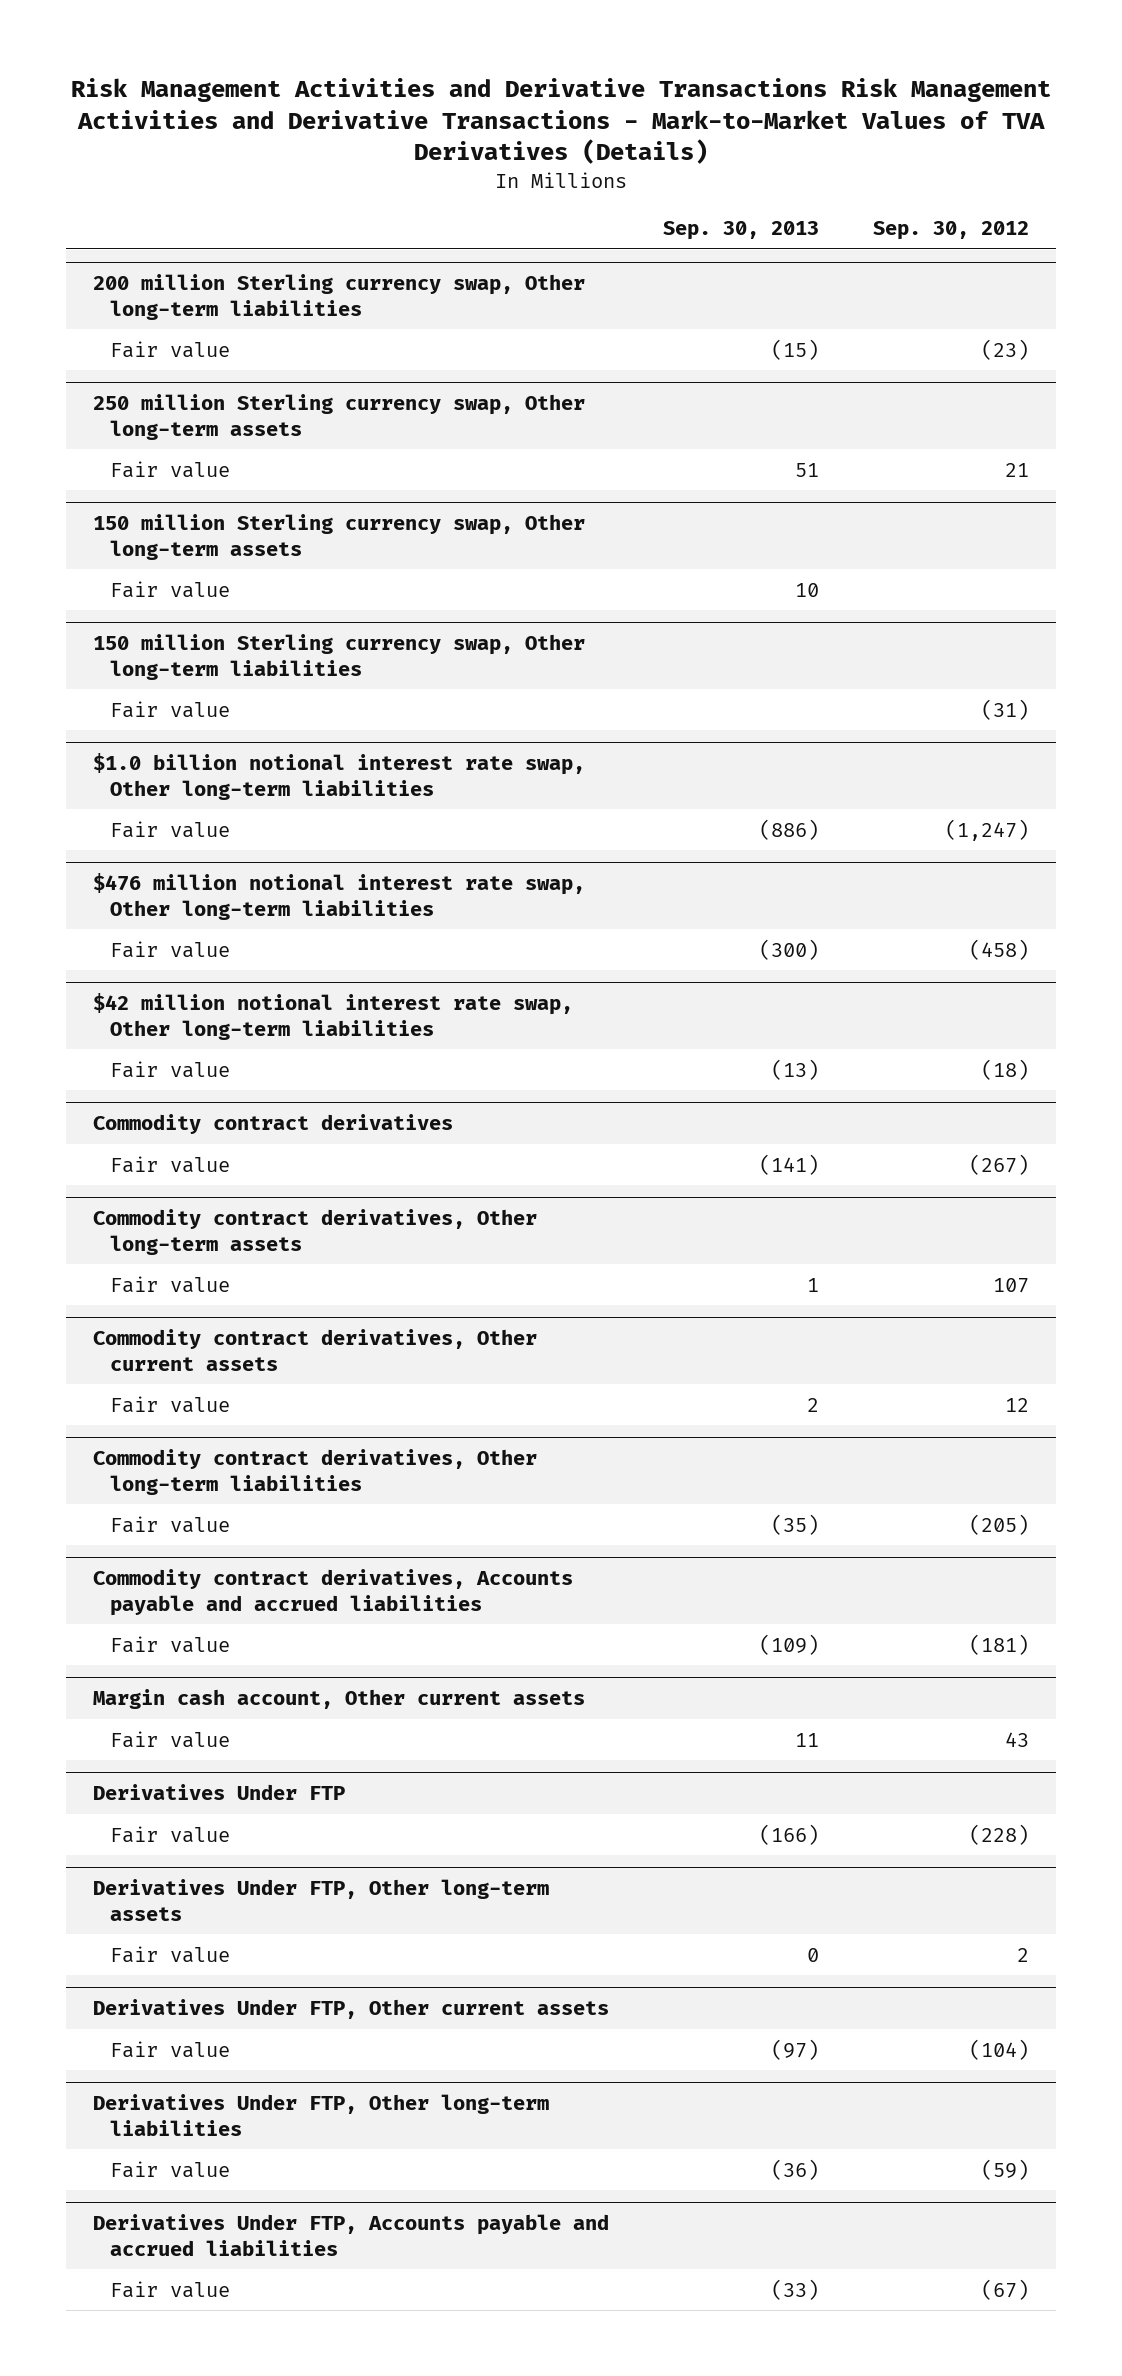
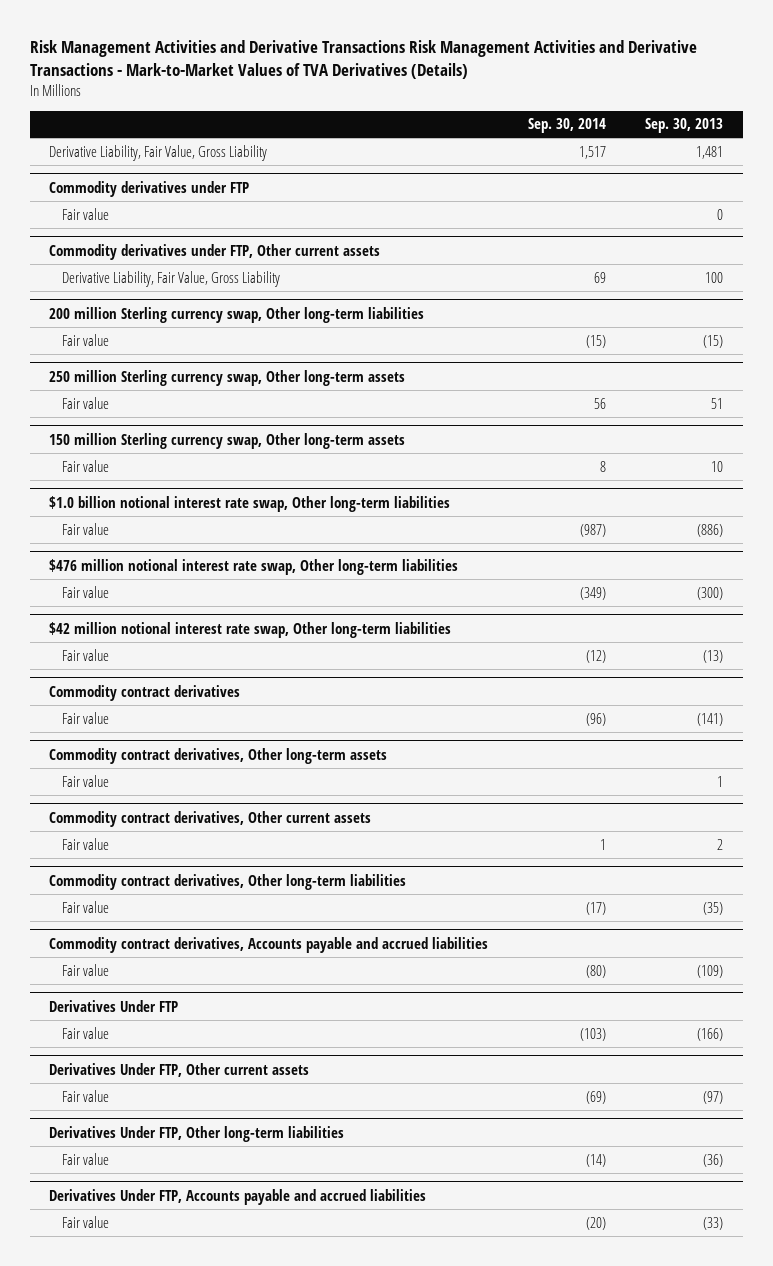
[873,221,1030,241] Sep. 30, 2012 -> none
none -> [527,118,606,134] Sep. 30, 2014
none -> [49,144,268,161] Derivative Liability, Fair Value, Gross Liability
none -> [49,180,250,197] Commodity derivatives under FTP
none -> [62,207,110,220] Fair value
none -> [49,243,381,260] Commodity derivatives under FTP, Other current assets
none -> [62,270,281,287] Derivative Liability, Fair Value, Gross Liability
[93,634,586,680] 150 million Sterling currency swap, Other long-term liabilities -> none
[110,700,231,718] Fair value -> none
[93,1689,586,1710] Margin cash account, Other current assets -> none
[110,1730,231,1748] Fair value -> none
[93,1879,550,1921] Derivatives Under FTP, Other long-term assets -> none
[110,1945,231,1963] Fair value -> none

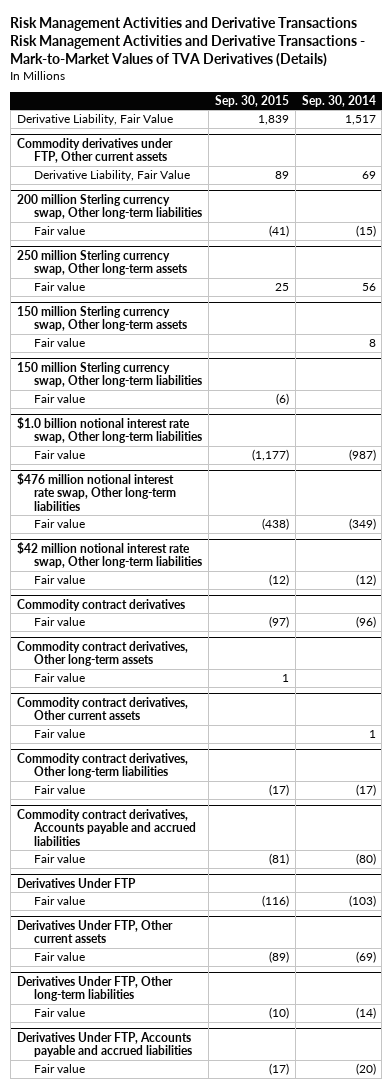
[645,118,724,134] Sep. 30, 2013 -> none
none -> [214,94,289,107] Sep. 30, 2015
[49,180,250,197] Commodity derivatives under FTP -> none
[62,207,110,220] Fair value -> none
[49,144,268,161] Derivative Liability, Fair Value, Gross Liability -> [16,113,173,125] Derivative Liability, Fair Value
[62,270,281,287] Derivative Liability, Fair Value, Gross Liability -> [33,169,190,181] Derivative Liability, Fair Value
none -> [16,361,202,388] 150 million Sterling currency swap, Other long-term liabilities
none -> [33,393,85,403] Fair value

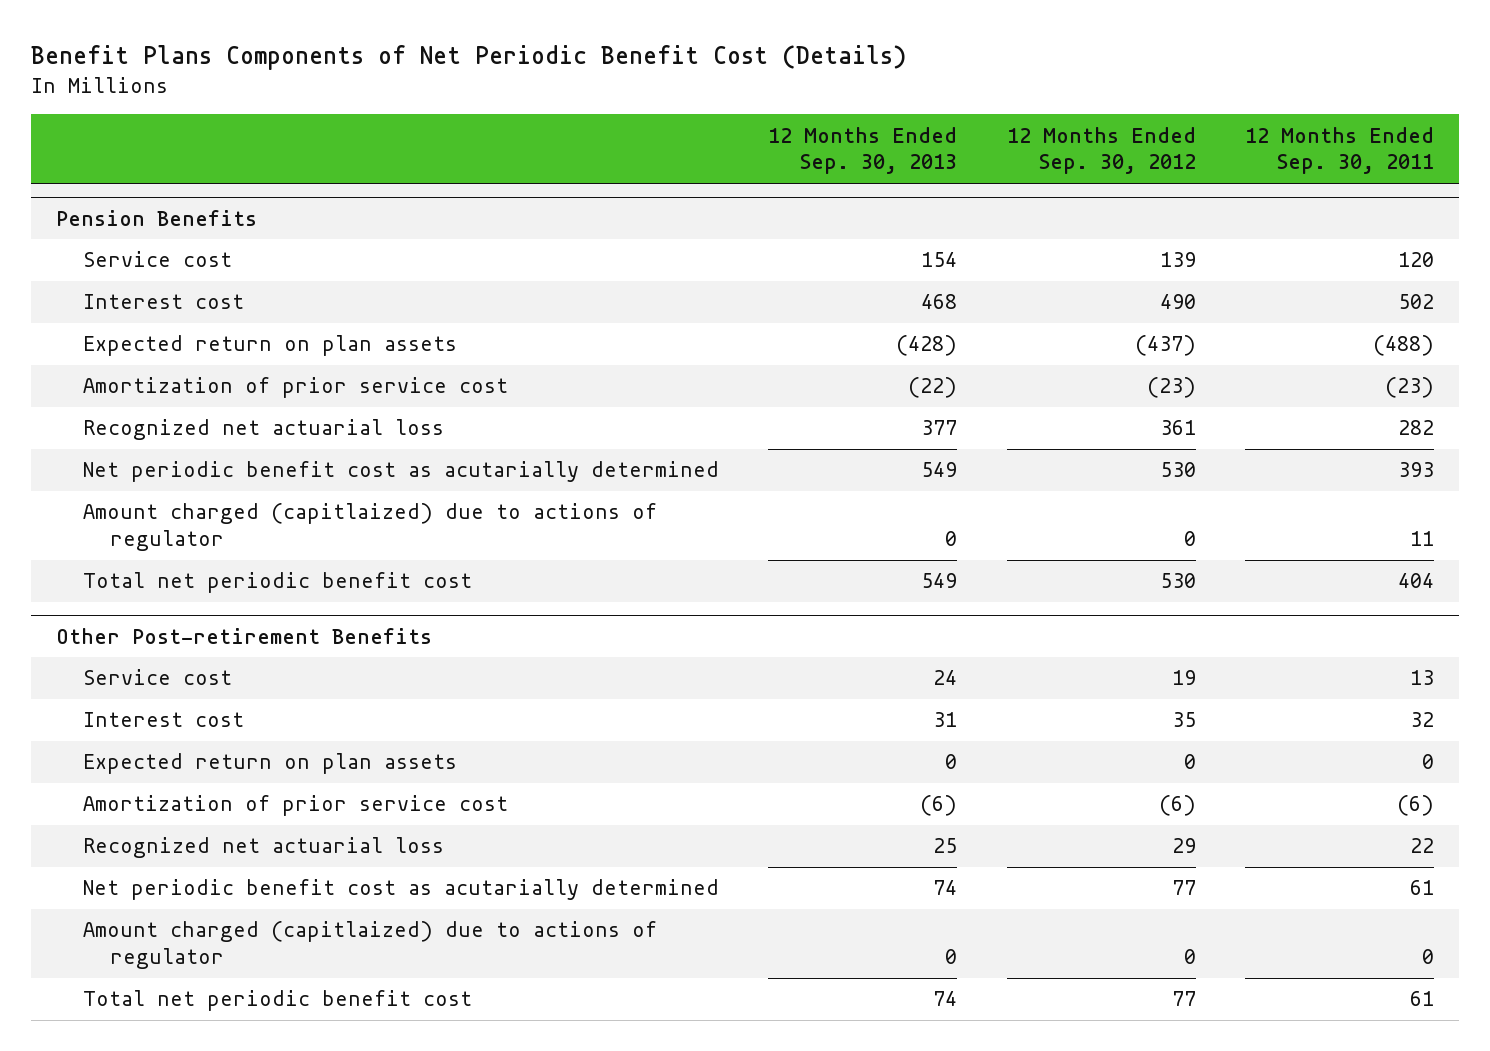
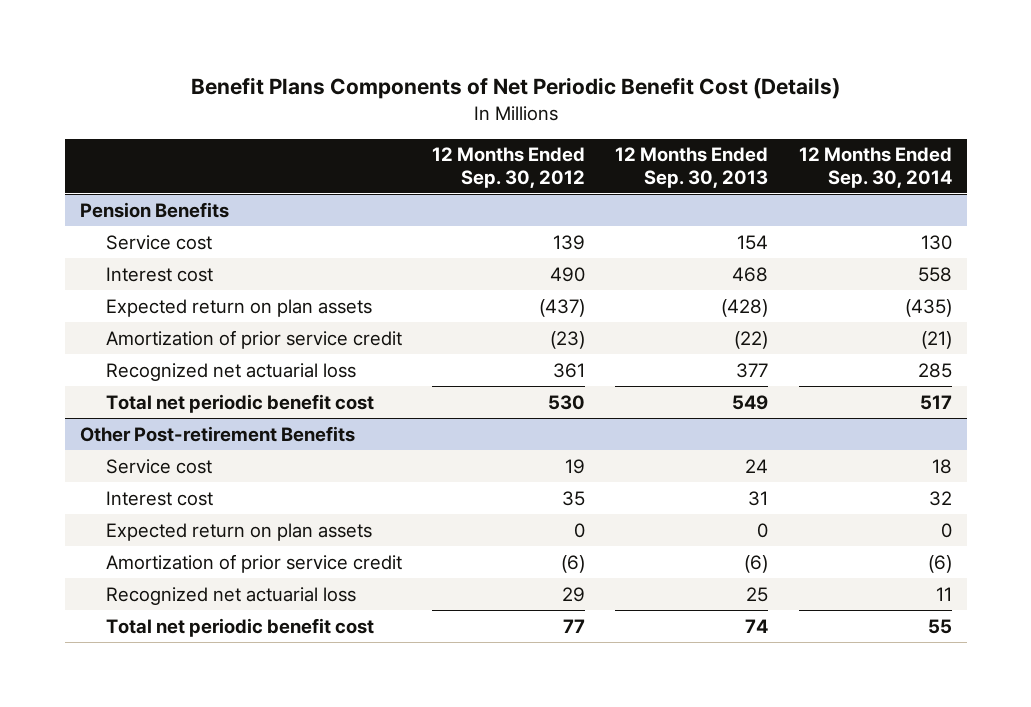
[1244,126,1434,175] 12 Months Ended Sep. 30, 2011 -> none
none -> [798,147,952,188] 12 Months Ended Sep. 30, 2014
[83,377,509,399] Amortization of prior service cost -> [106,329,403,349] Amortization of prior service credit
[83,461,720,483] Net periodic benefit cost as acutarially determined -> none
[83,503,658,551] Amount charged (capitlaized) due to actions of regulator -> none
[83,795,509,817] Amortization of prior service cost -> [106,553,403,573] Amortization of prior service credit
[83,879,720,901] Net periodic benefit cost as acutarially determined -> none
[83,921,658,969] Amount charged (capitlaized) due to actions of regulator -> none

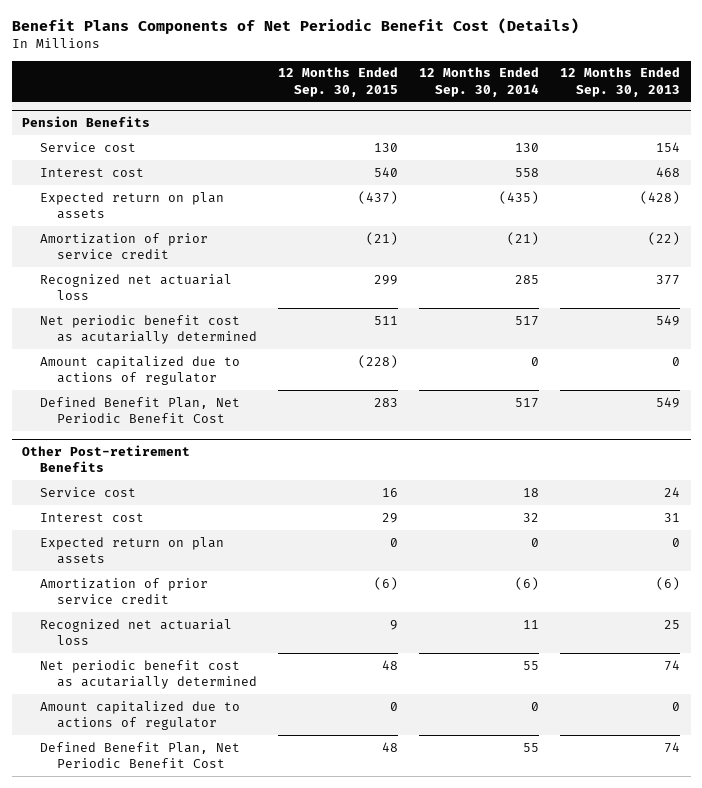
[432,147,586,188] 12 Months Ended Sep. 30, 2012 -> none
none -> [278,67,399,97] 12 Months Ended Sep. 30, 2015
none -> [39,314,258,344] Net periodic benefit cost as acutarially determined
none -> [39,355,240,385] Amount capitalized due to actions of regulator
[106,393,375,413] Total net periodic benefit cost -> [39,396,240,423] Defined Benefit Plan, Net Periodic Benefit Cost
none -> [39,659,258,689] Net periodic benefit cost as acutarially determined
none -> [39,700,240,730] Amount capitalized due to actions of regulator
[106,617,375,637] Total net periodic benefit cost -> [39,741,240,768] Defined Benefit Plan, Net Periodic Benefit Cost

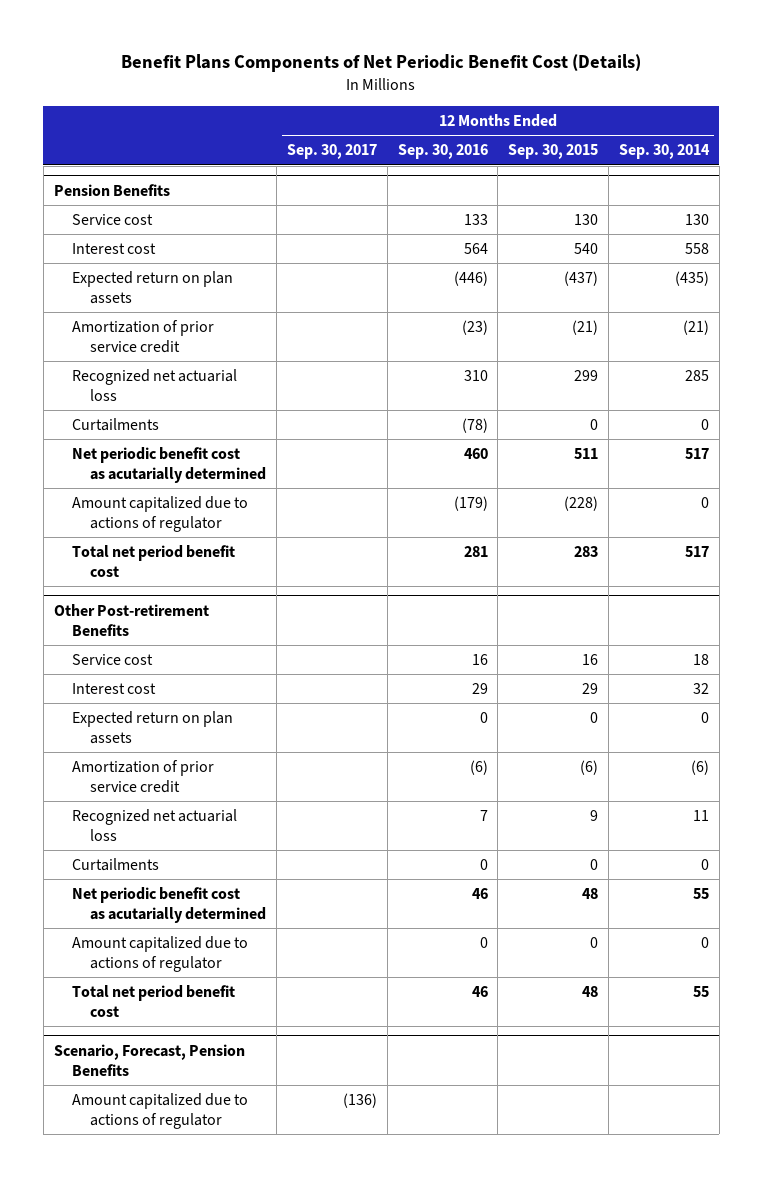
[560,67,681,97] 12 Months Ended Sep. 30, 2013 -> none
none -> [286,144,377,160] Sep. 30, 2017
none -> [397,144,488,160] Sep. 30, 2016
none -> [71,418,159,432] Curtailments
[39,396,240,423] Defined Benefit Plan, Net Periodic Benefit Cost -> [71,545,235,577] Total net period benefit cost
none -> [71,858,159,872] Curtailments
[39,741,240,768] Defined Benefit Plan, Net Periodic Benefit Cost -> [71,985,235,1017] Total net period benefit cost
none -> [53,1043,245,1076] Scenario, Forecast, Pension Benefits
none -> [71,1093,248,1129] Amount capitalized due to actions of regulator

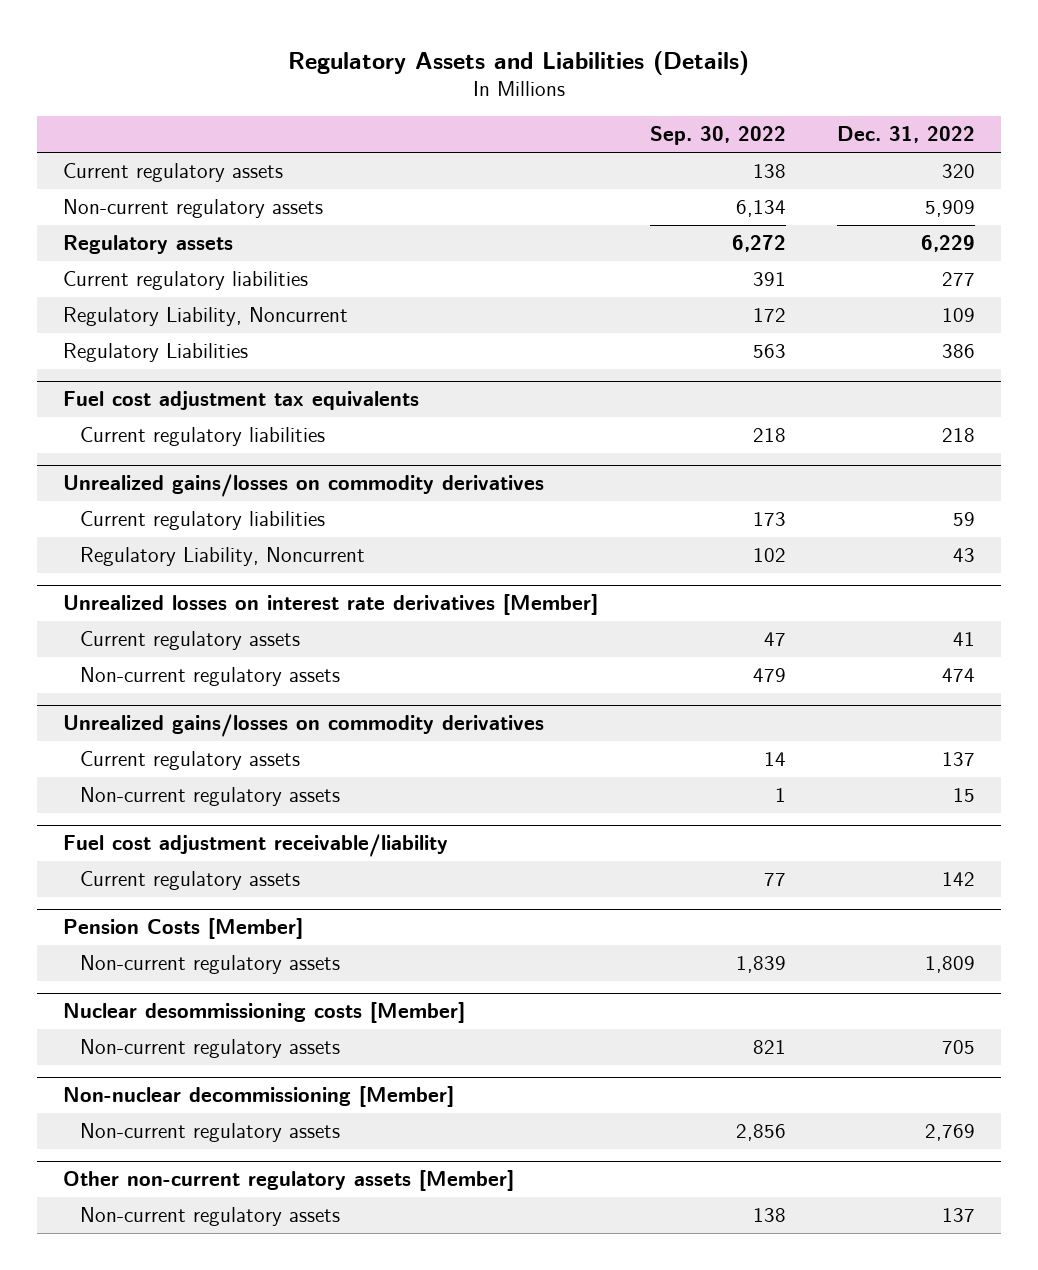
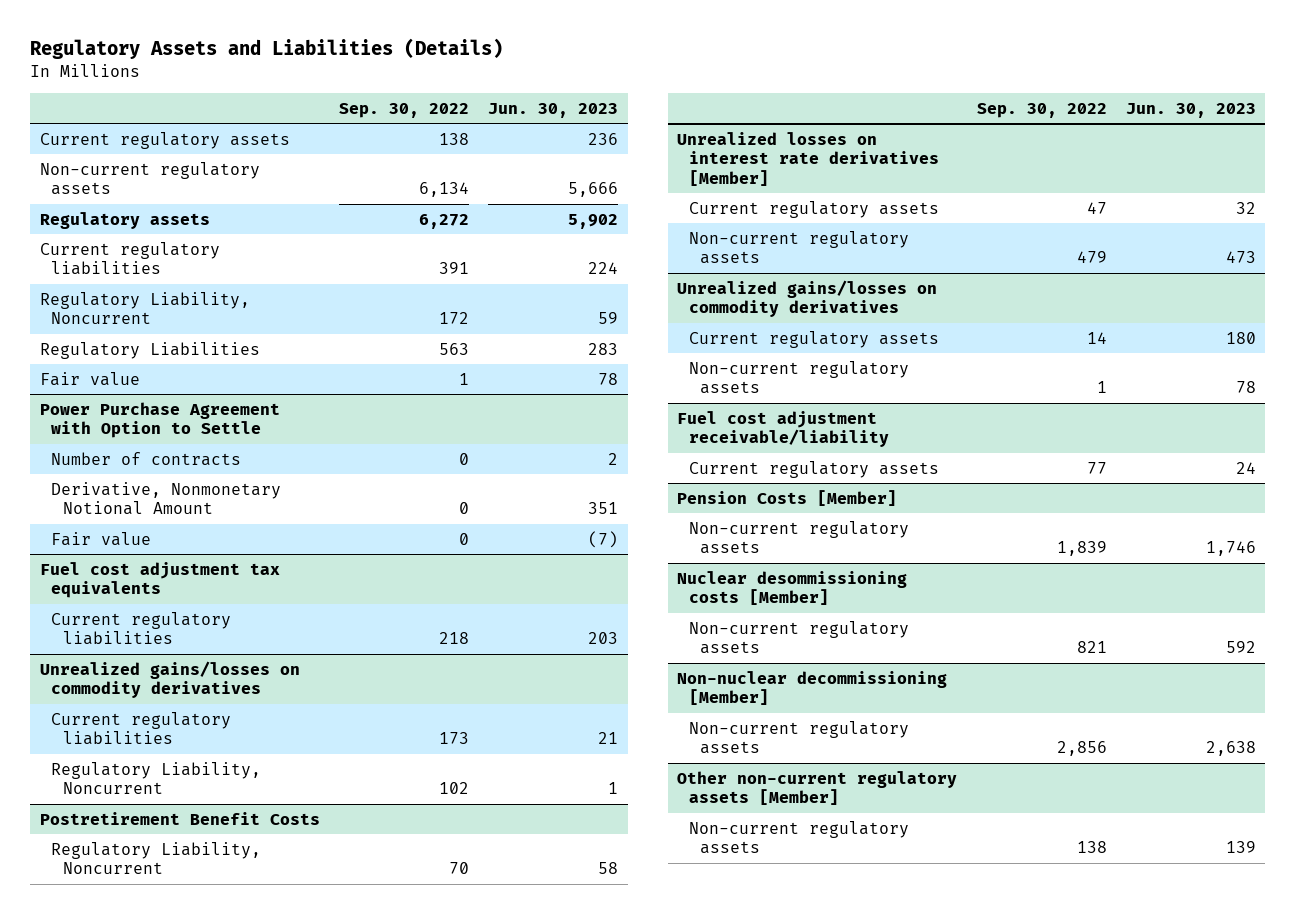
[837,126,976,144] Dec. 31, 2022 -> none
none -> [487,102,618,118] Jun. 30, 2023
none -> [39,371,140,386] Fair value
none -> [39,401,280,439] Power Purchase Agreement with Option to Settle
none -> [51,451,242,466] Number of contracts
none -> [51,481,282,516] Derivative, Nonmonetary Notional Amount
none -> [51,531,152,546] Fair value
none -> [39,811,320,825] Postretirement Benefit Costs
none -> [51,841,262,875] Regulatory Liability, Noncurrent

